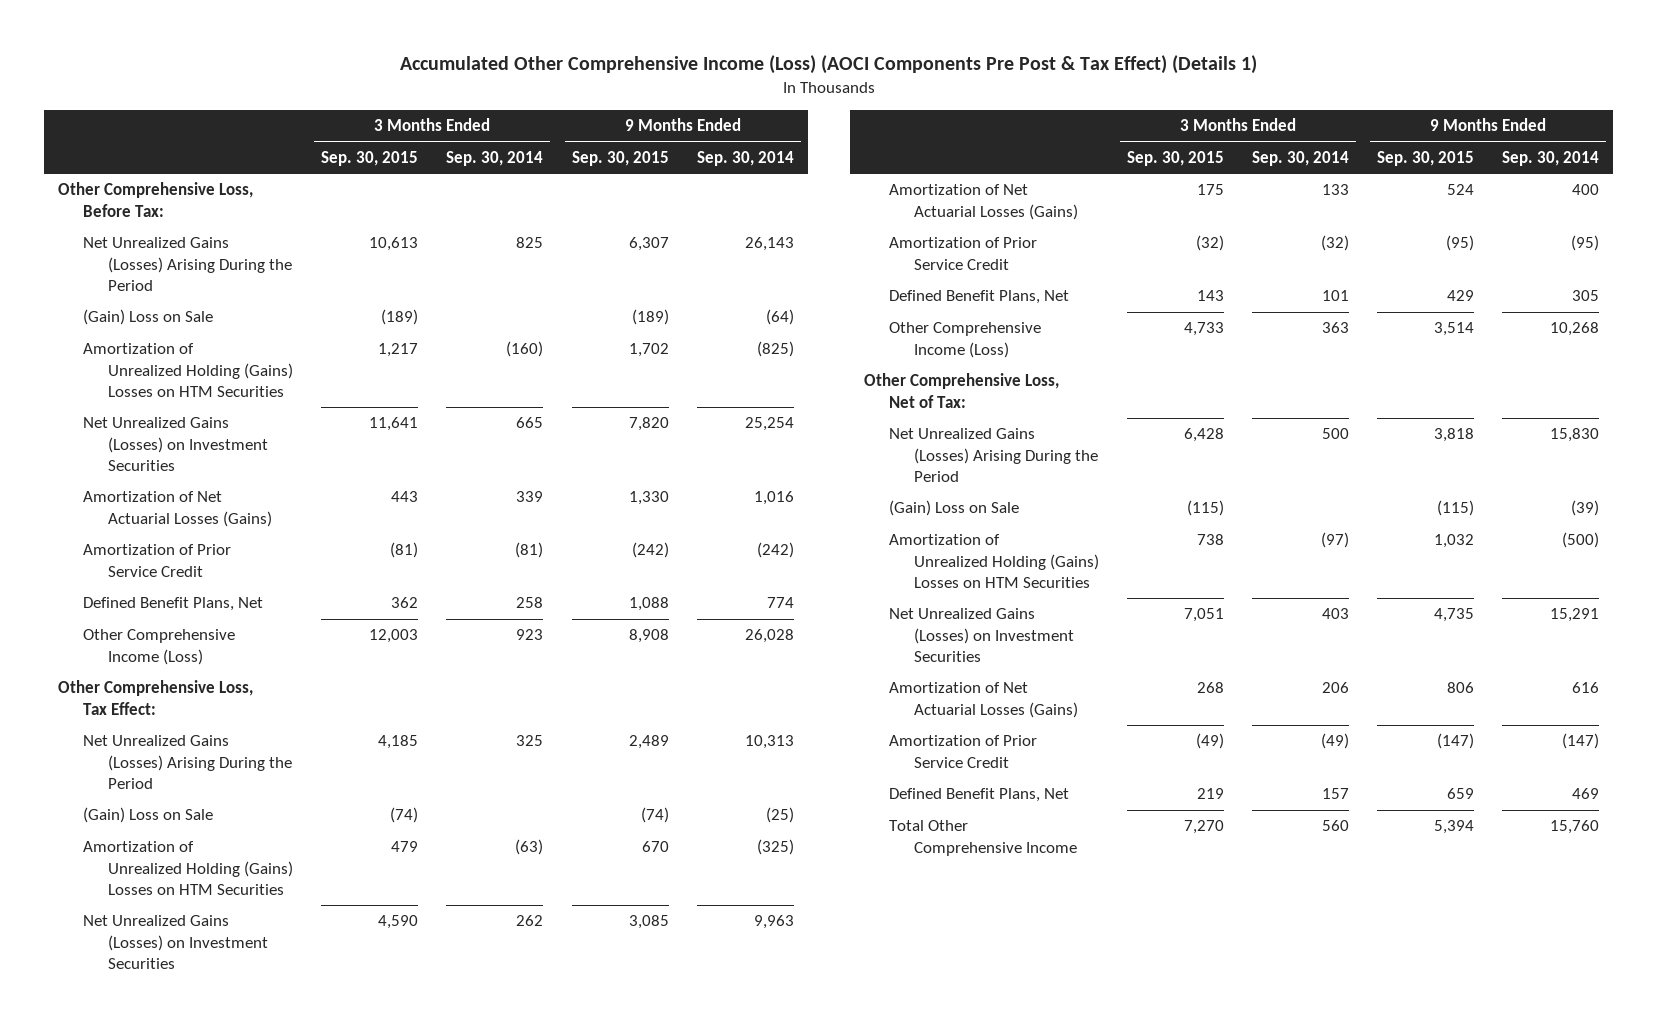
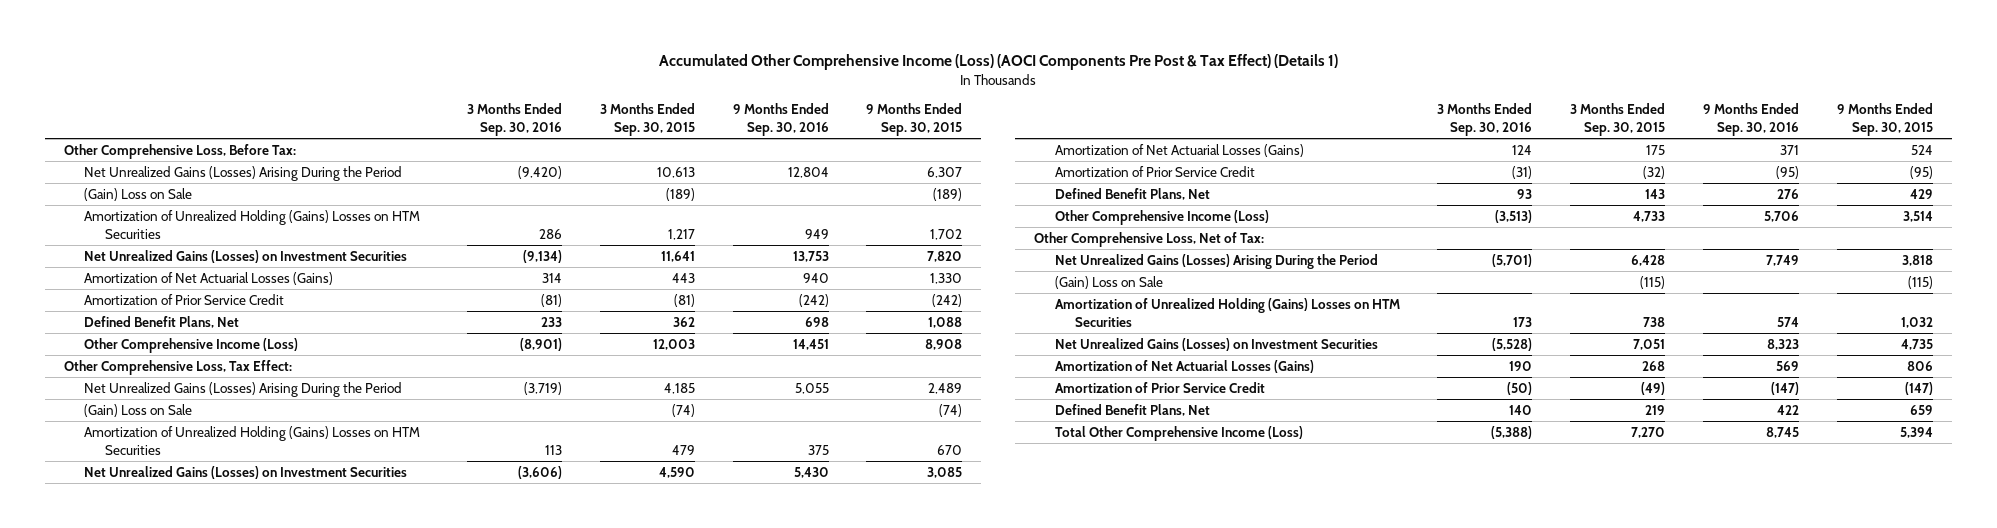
[446,150,544,166] Sep. 30, 2014 -> none
[696,150,794,166] Sep. 30, 2014 -> none
none -> [467,103,563,136] 3 Months Ended Sep. 30, 2016
none -> [732,103,829,136] 9 Months Ended Sep. 30, 2016
[888,820,1077,856] Total Other Comprehensive Income -> [1054,425,1303,441] Total Other Comprehensive Income (Loss)

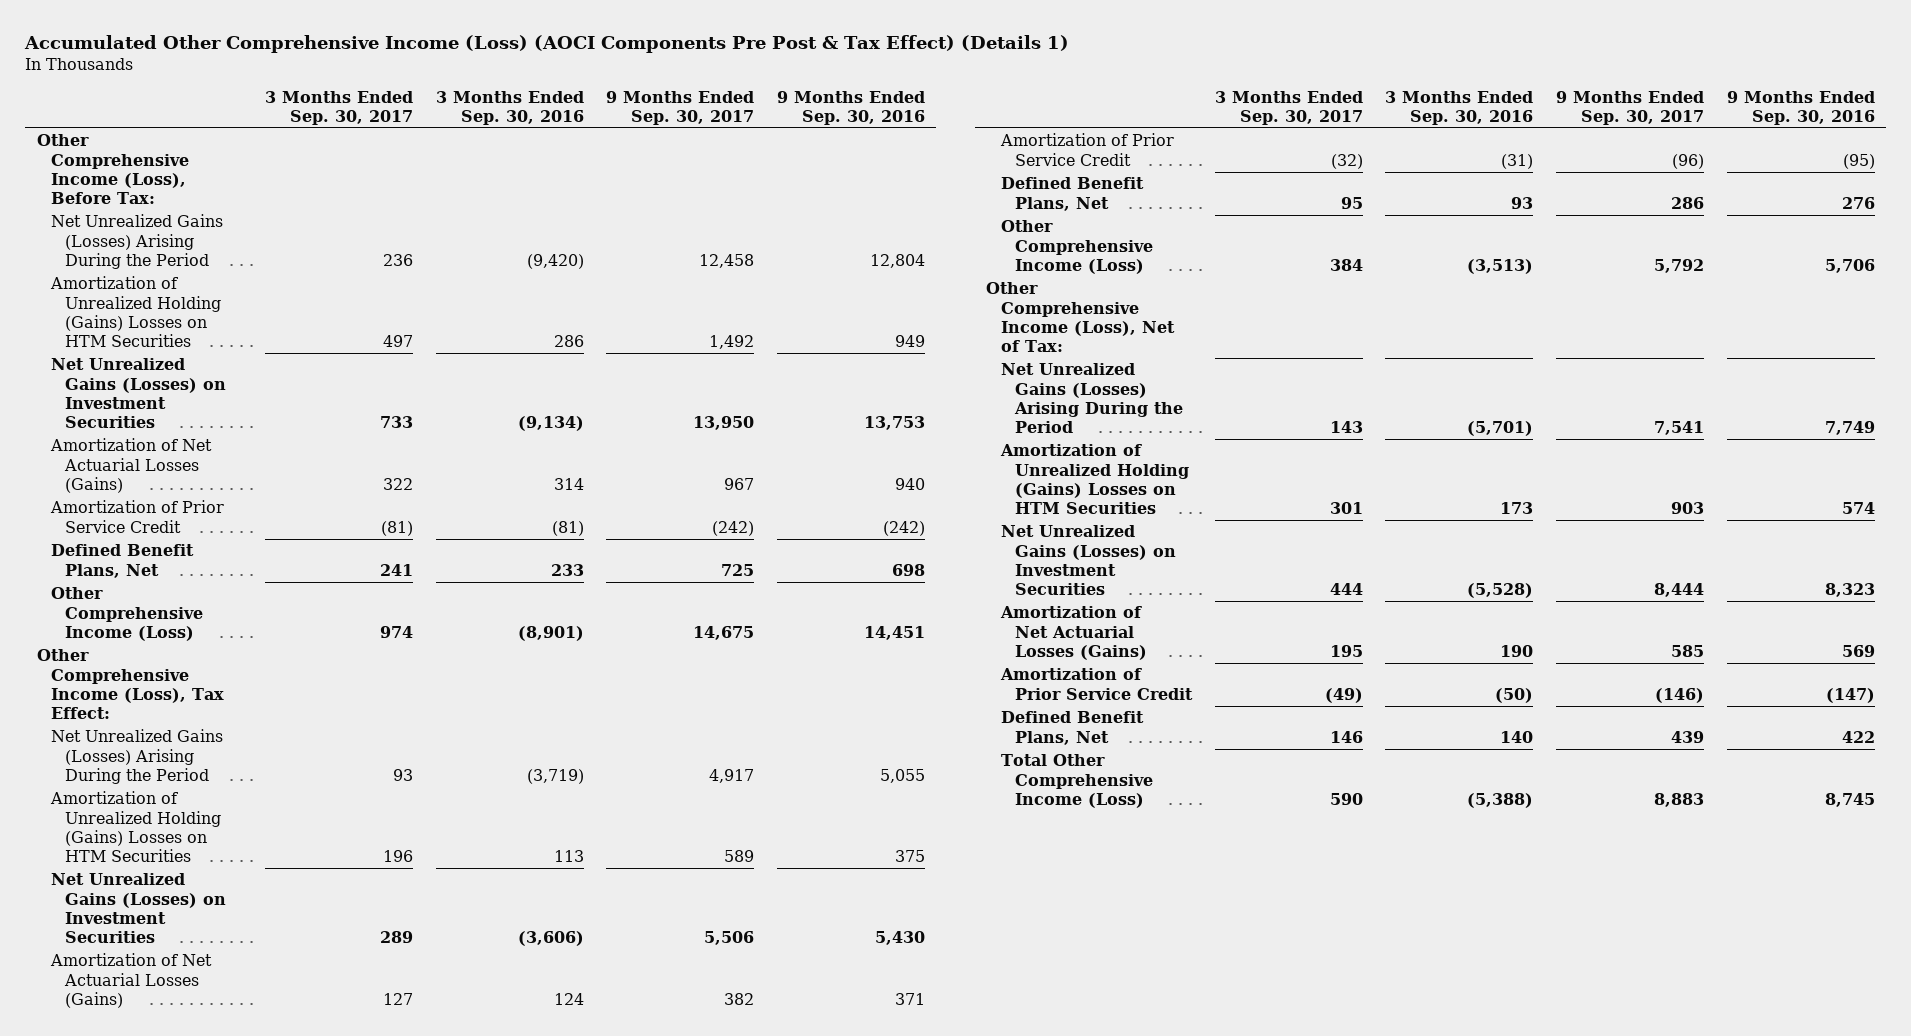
[599,103,695,136] 3 Months Ended Sep. 30, 2015 -> none
[866,103,963,136] 9 Months Ended Sep. 30, 2015 -> none
none -> [264,90,413,125] 3 Months Ended Sep. 30, 2017
none -> [606,90,755,125] 9 Months Ended Sep. 30, 2017
[63,143,296,159] Other Comprehensive Loss, Before Tax: -> [36,134,189,205] Other Comprehensive Income (Loss), Before Tax:
[84,187,193,201] (Gain) Loss on Sale -> none
[63,359,292,375] Other Comprehensive Loss, Tax Effect: -> [36,649,224,720] Other Comprehensive Income (Loss), Tax Effect:
[84,403,193,417] (Gain) Loss on Sale -> none
[1034,231,1265,247] Other Comprehensive Loss, Net of Tax: -> [986,282,1175,353] Other Comprehensive Income (Loss), Net of Tax:
[1054,275,1163,289] (Gain) Loss on Sale -> none

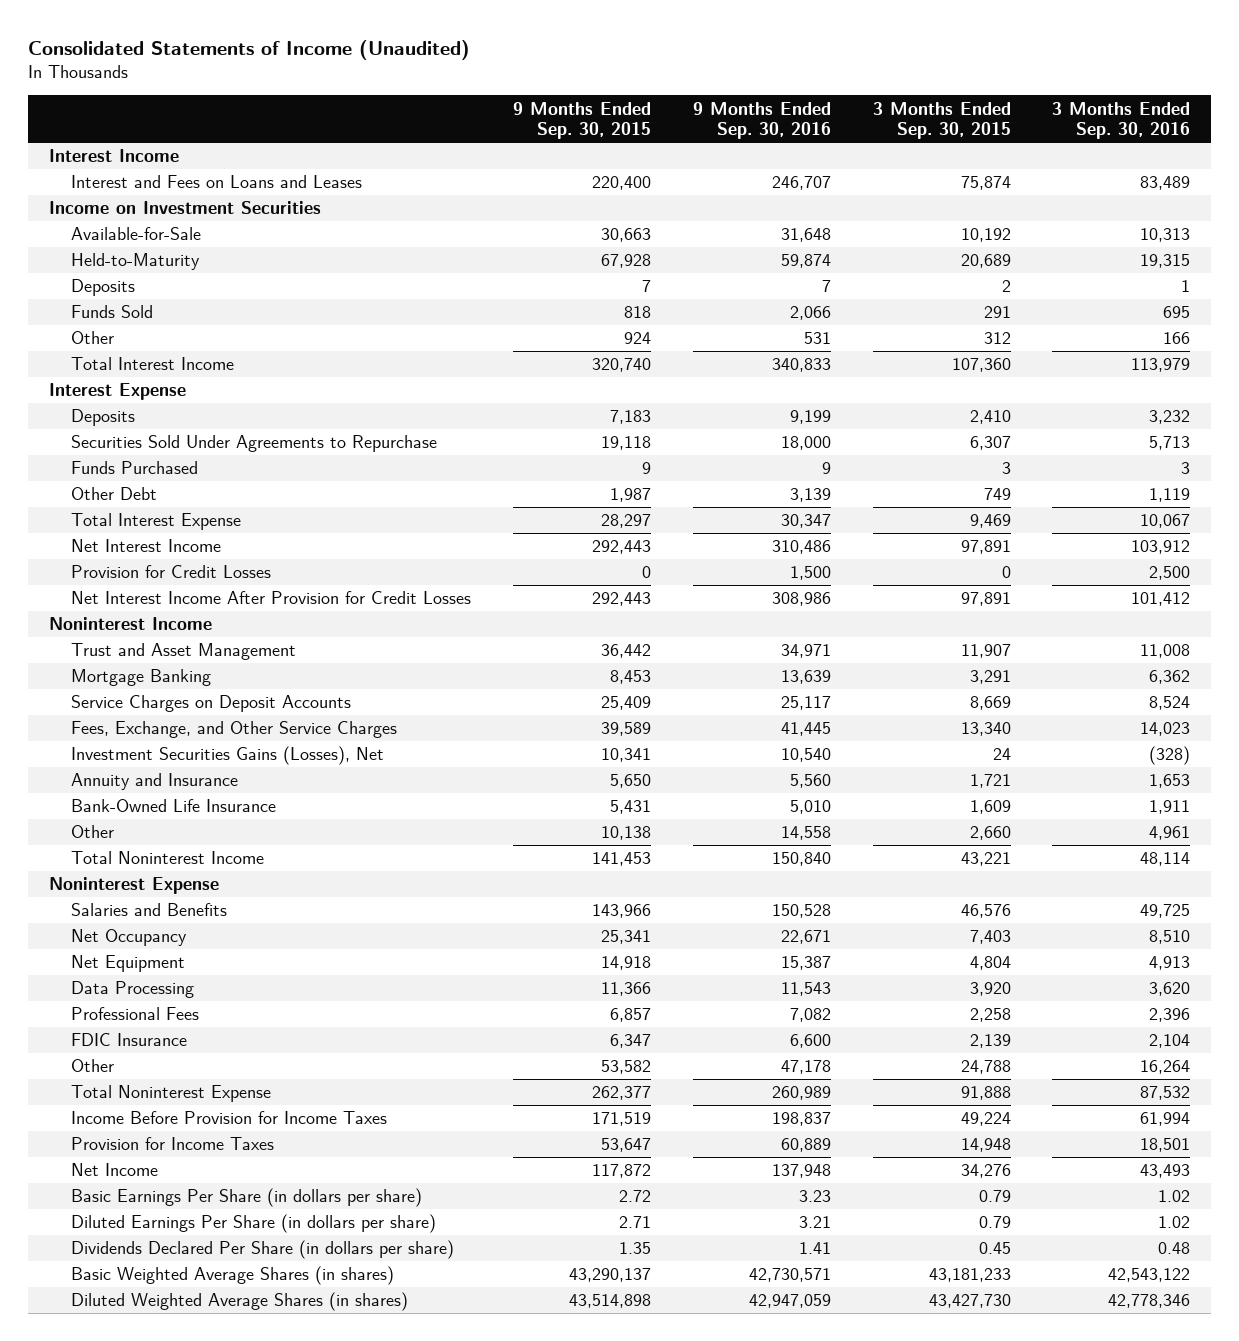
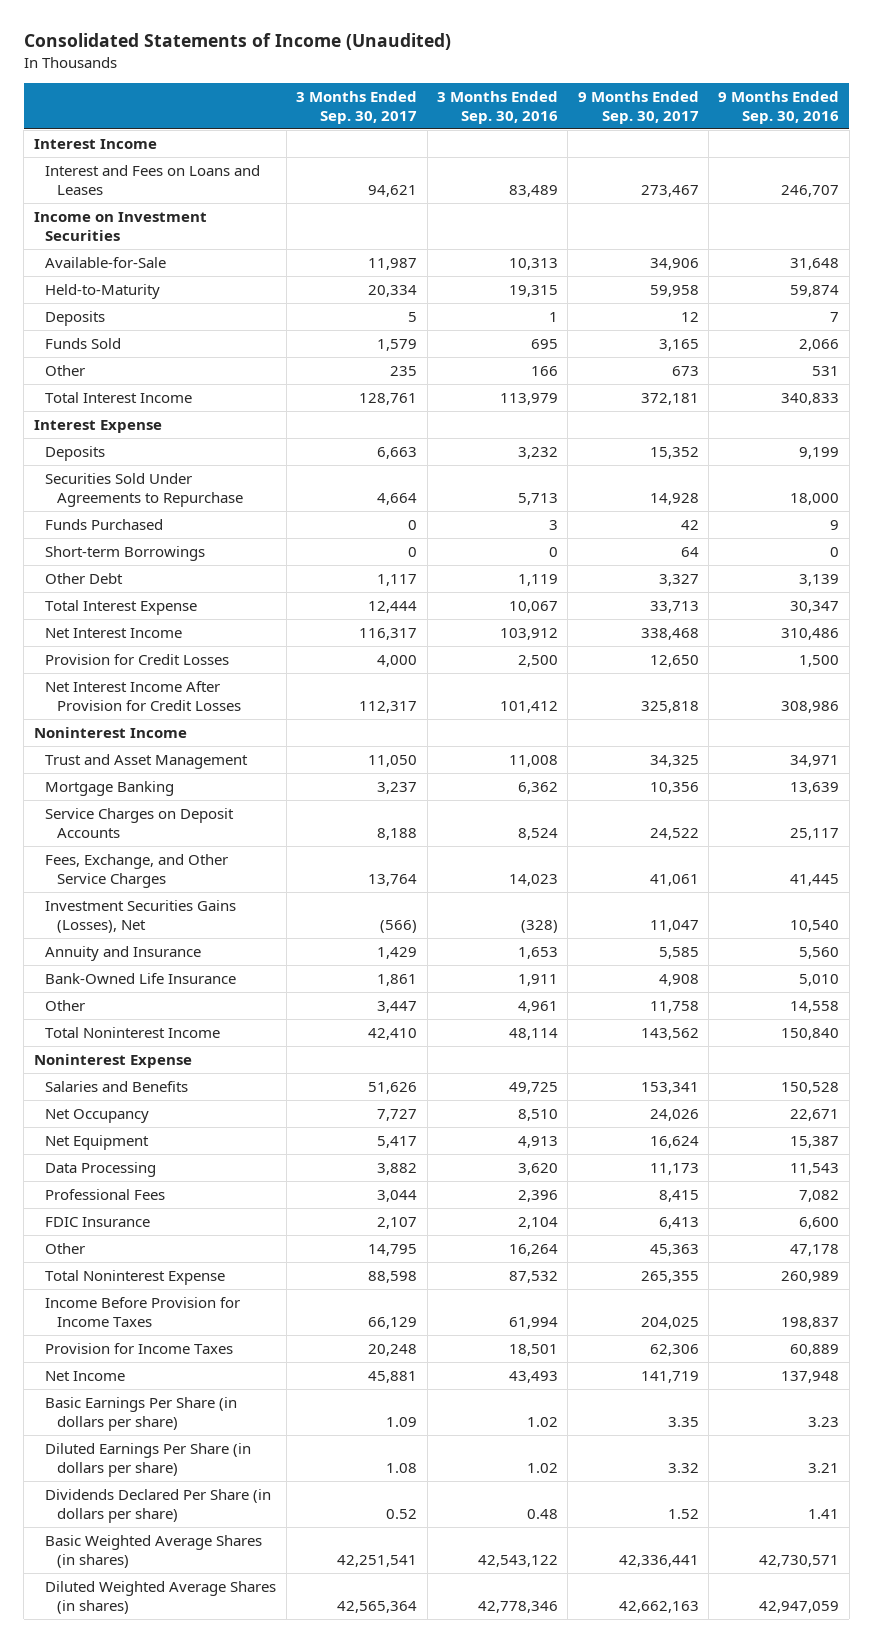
[512,101,651,140] 9 Months Ended Sep. 30, 2015 -> none
[872,101,1011,140] 3 Months Ended Sep. 30, 2015 -> none
none -> [296,90,418,125] 3 Months Ended Sep. 30, 2017
none -> [577,90,699,125] 9 Months Ended Sep. 30, 2017
none -> [45,545,206,561] Short-term Borrowings

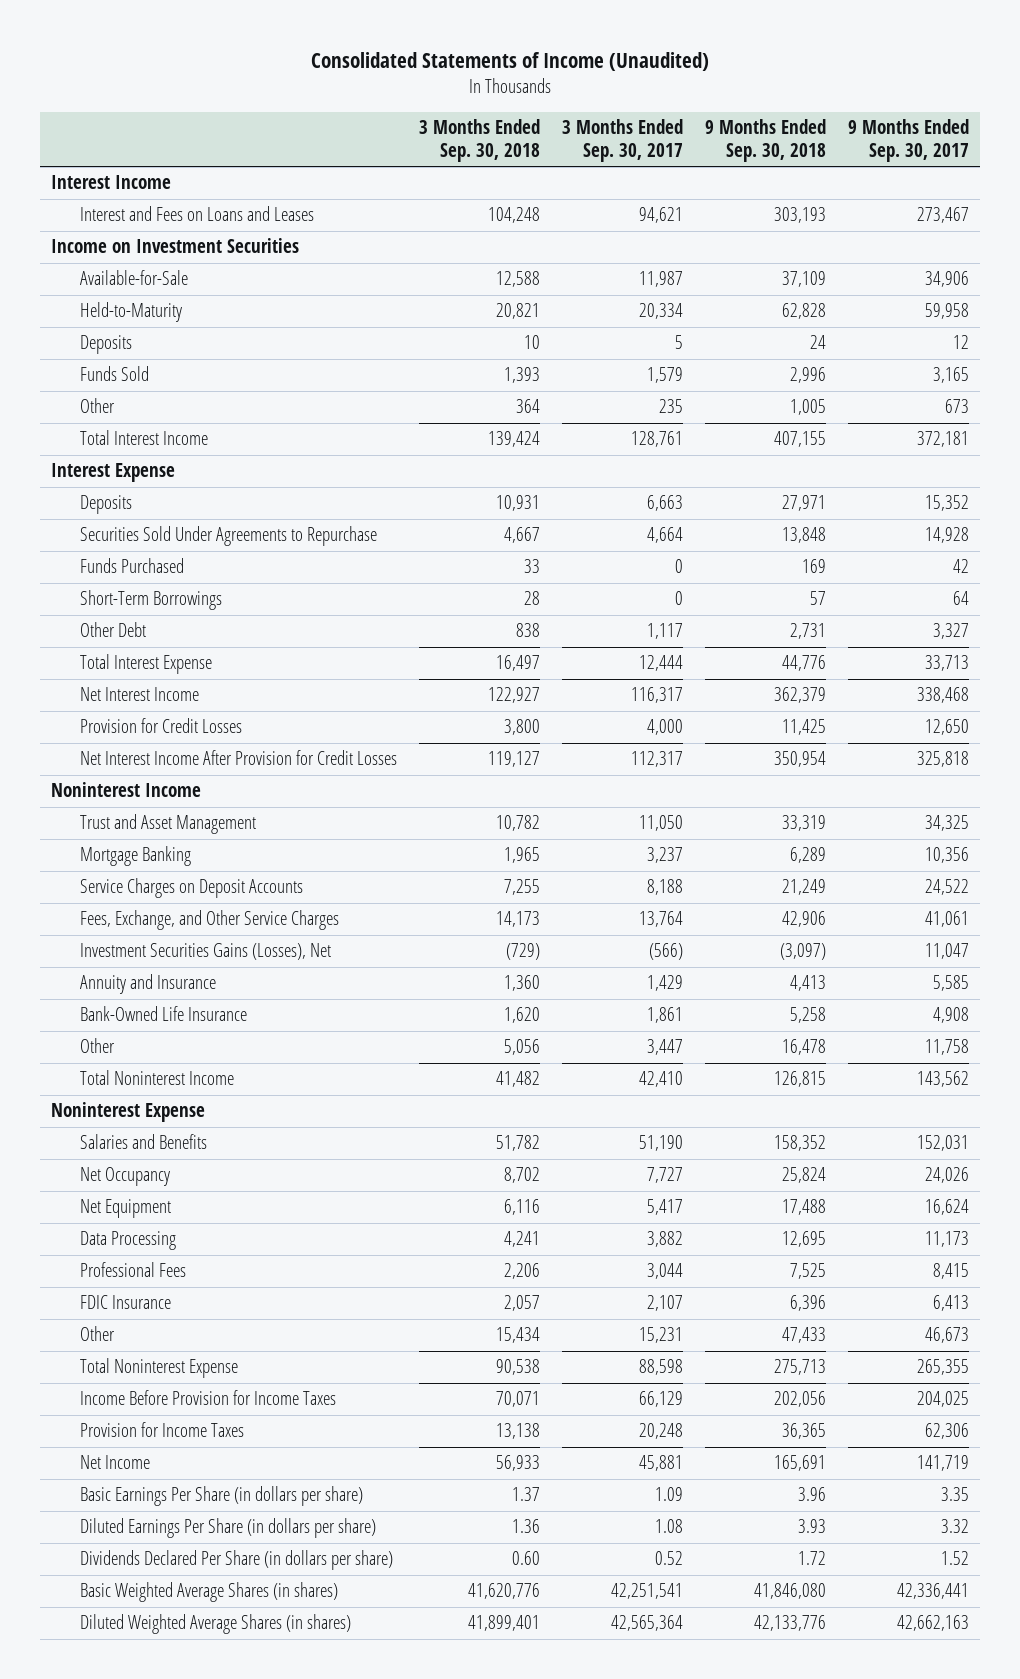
[436,90,558,125] 3 Months Ended Sep. 30, 2016 -> none
[718,90,840,125] 9 Months Ended Sep. 30, 2016 -> none
none -> [418,119,540,162] 3 Months Ended Sep. 30, 2018
none -> [705,119,827,162] 9 Months Ended Sep. 30, 2018
[45,545,206,561] Short-term Borrowings -> [79,590,222,611] Short-Term Borrowings
[368,1081,418,1094] 51,626 -> [638,1135,683,1152] 51,190
[640,1081,699,1094] 153,341 -> [917,1135,970,1152] 152,031
[368,1243,418,1256] 14,795 -> [638,1327,683,1344] 15,231
[649,1243,699,1256] 45,363 -> [925,1327,970,1344] 46,673

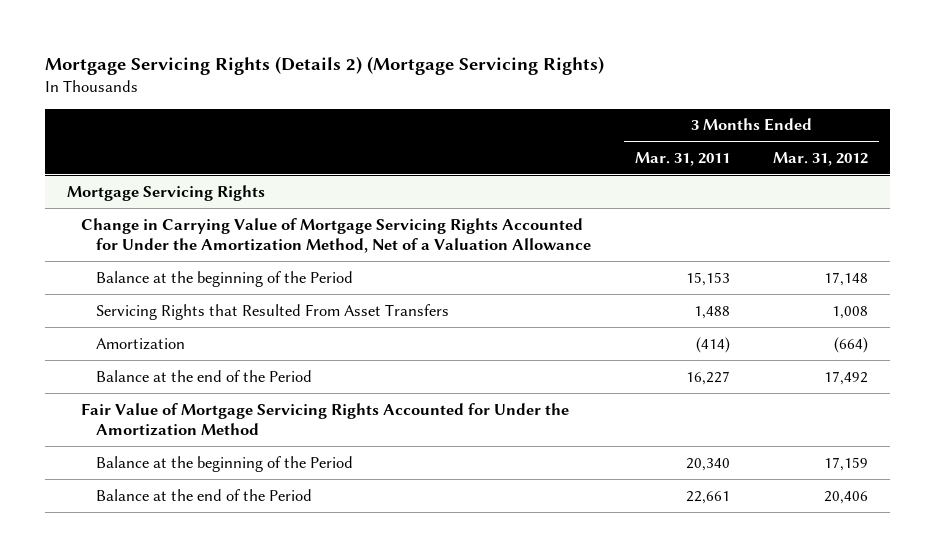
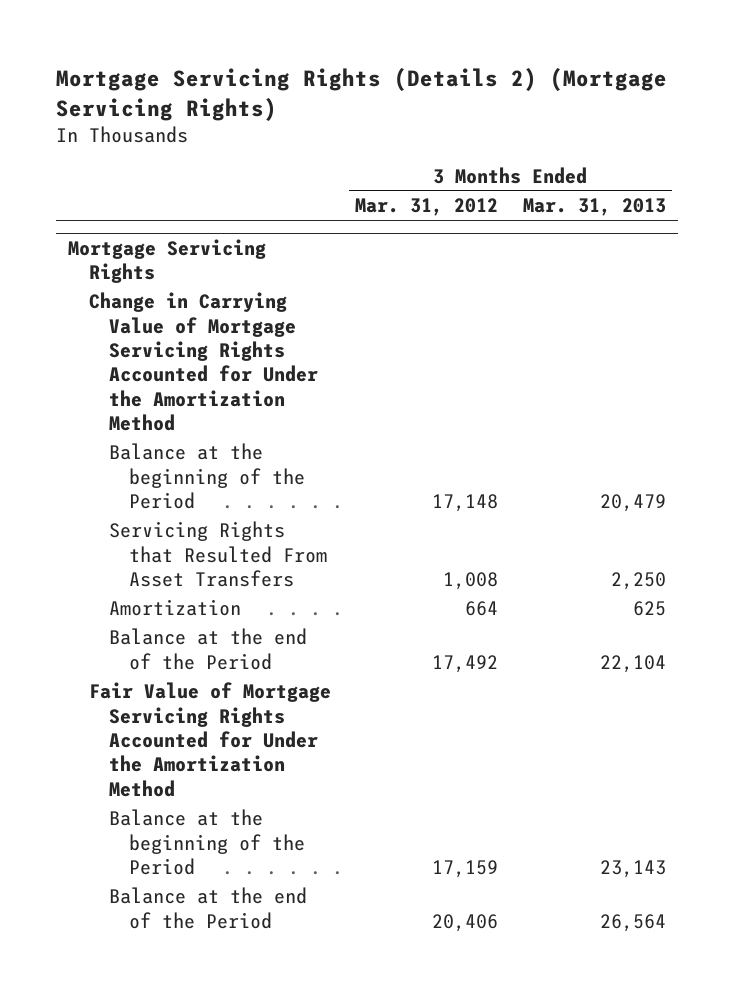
[634,151,730,166] Mar. 31, 2011 -> none
none -> [522,198,666,217] Mar. 31, 2013
[81,217,591,253] Change in Carrying Value of Mortgage Servicing Rights Accounted for Under the Amortization Method, Net of a Valuation Allowance -> [88,292,318,431] Change in Carrying Value of Mortgage Servicing Rights Accounted for Under the Amortization Method
[834,336,869,353] (664) -> [465,601,499,617] 664

